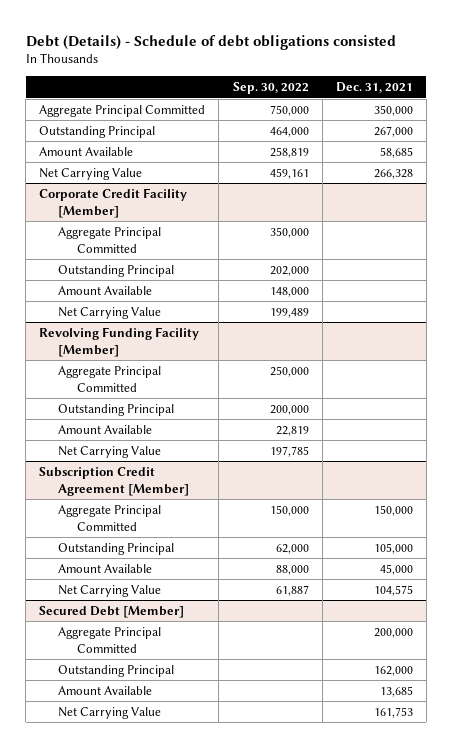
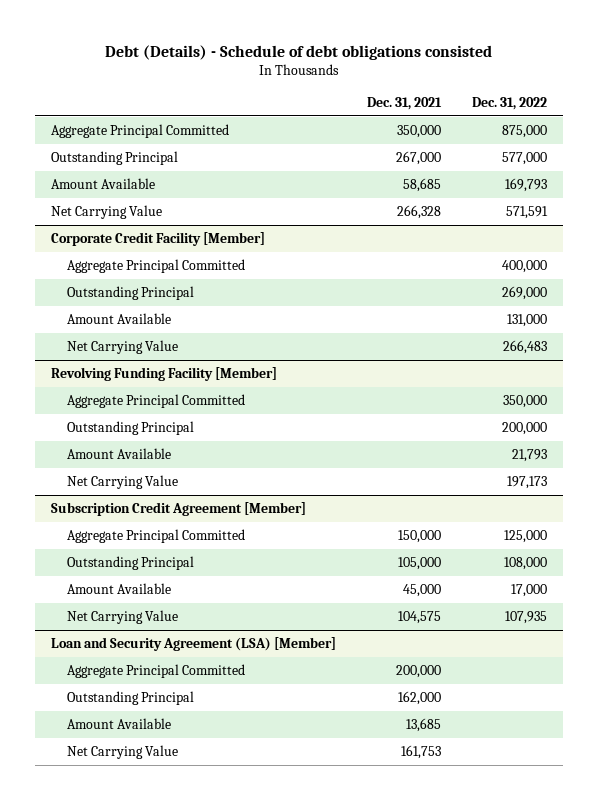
[232,82,309,95] Sep. 30, 2022 -> none
none -> [472,97,548,111] Dec. 31, 2022
[39,605,185,618] Secured Debt [Member] -> [50,637,336,652] Loan and Security Agreement (LSA) [Member]

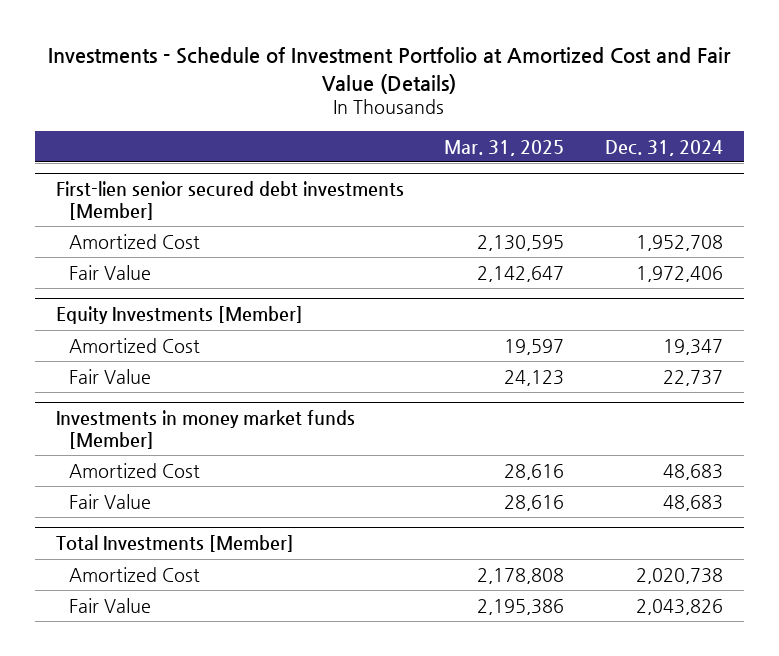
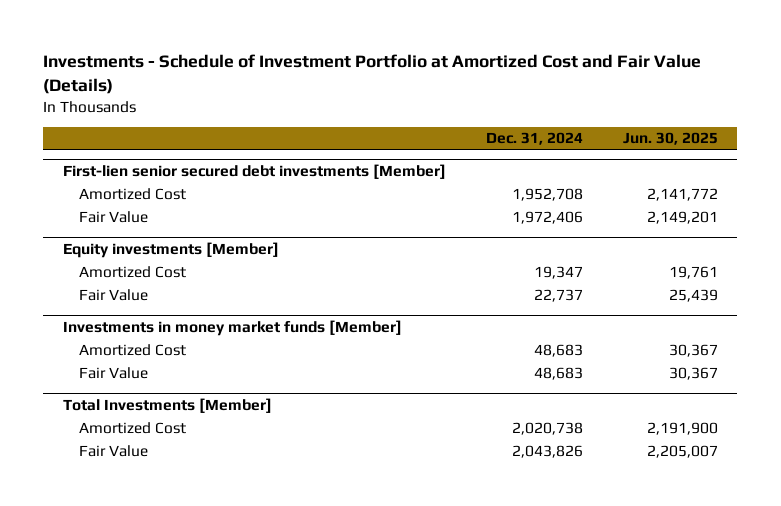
[444,139,565,156] Mar. 31, 2025 -> none
none -> [622,132,718,146] Jun. 30, 2025
[55,306,303,325] Equity Investments [Member] -> [62,242,279,259] Equity investments [Member]

